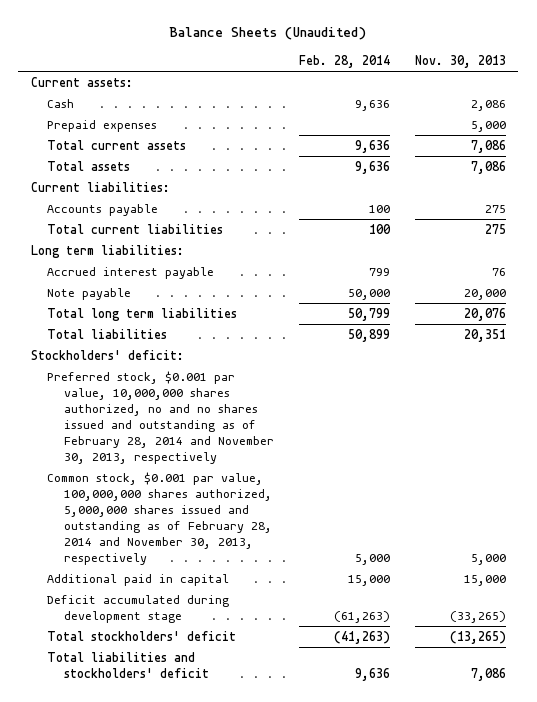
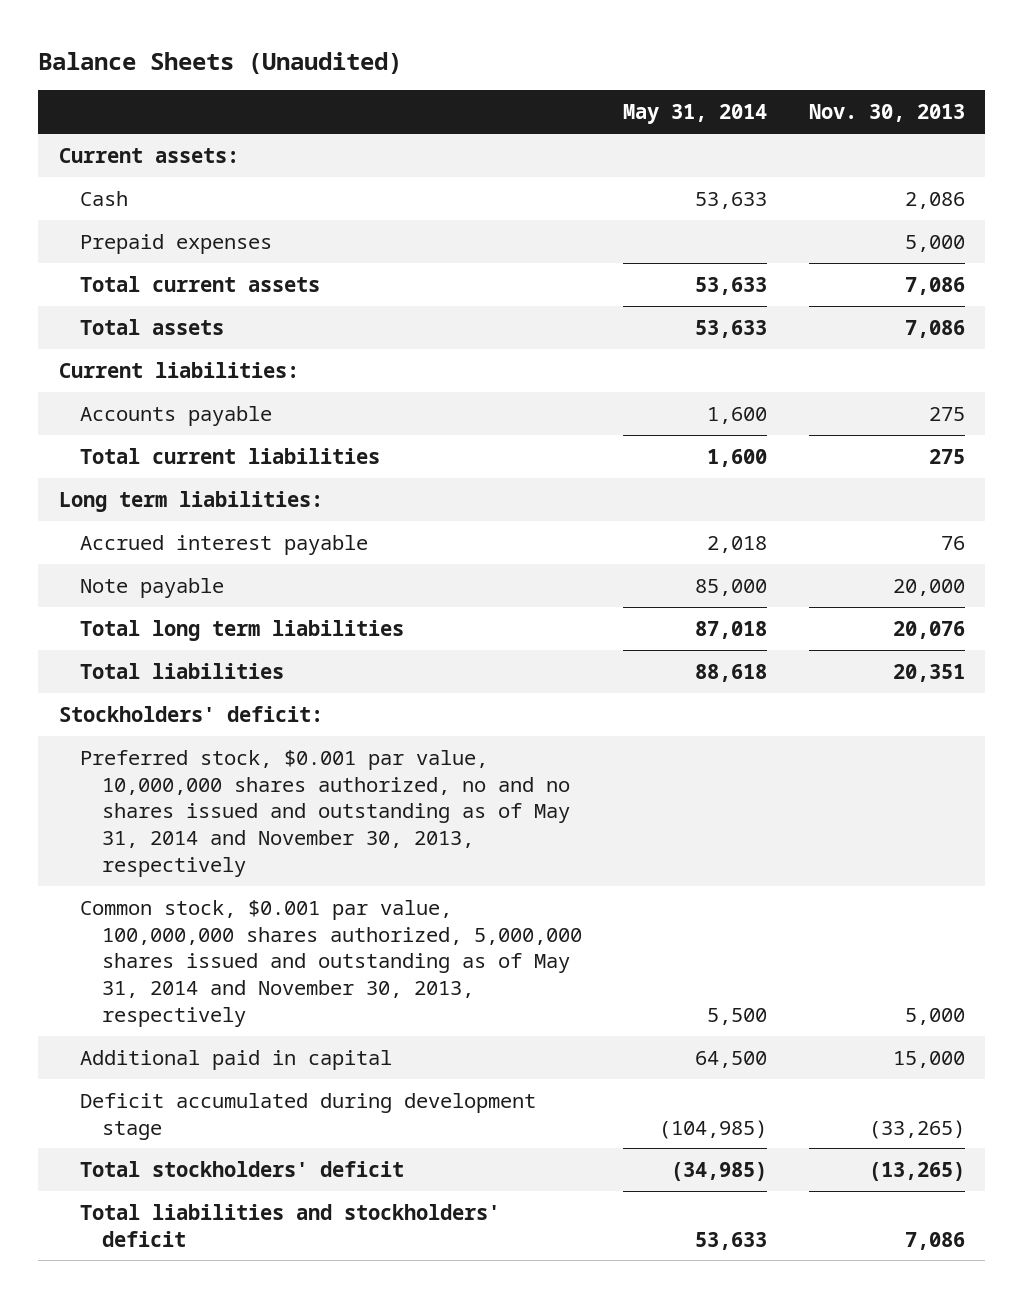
[299,54,391,68] Feb. 28, 2014 -> none
none -> [623,104,768,125] May 31, 2014
[47,370,275,464] Preferred stock, $0.001 par value, 10,000,000 shares authorized, no and no shares issued and outstanding as of February 28, 2014 and November 30, 2013, respectively -> [80,749,570,878] Preferred stock, $0.001 par value, 10,000,000 shares authorized, no and no shares issued and outstanding as of May 31, 2014 and November 30, 2013, respectively
[47,471,273,565] Common stock, $0.001 par value, 100,000,000 shares authorized, 5,000,000 shares issued and outstanding as of February 28, 2014 and November 30, 2013, respectively -> [80,899,582,1028] Common stock, $0.001 par value, 100,000,000 shares authorized, 5,000,000 shares issued and outstanding as of May 31, 2014 and November 30, 2013, respectively

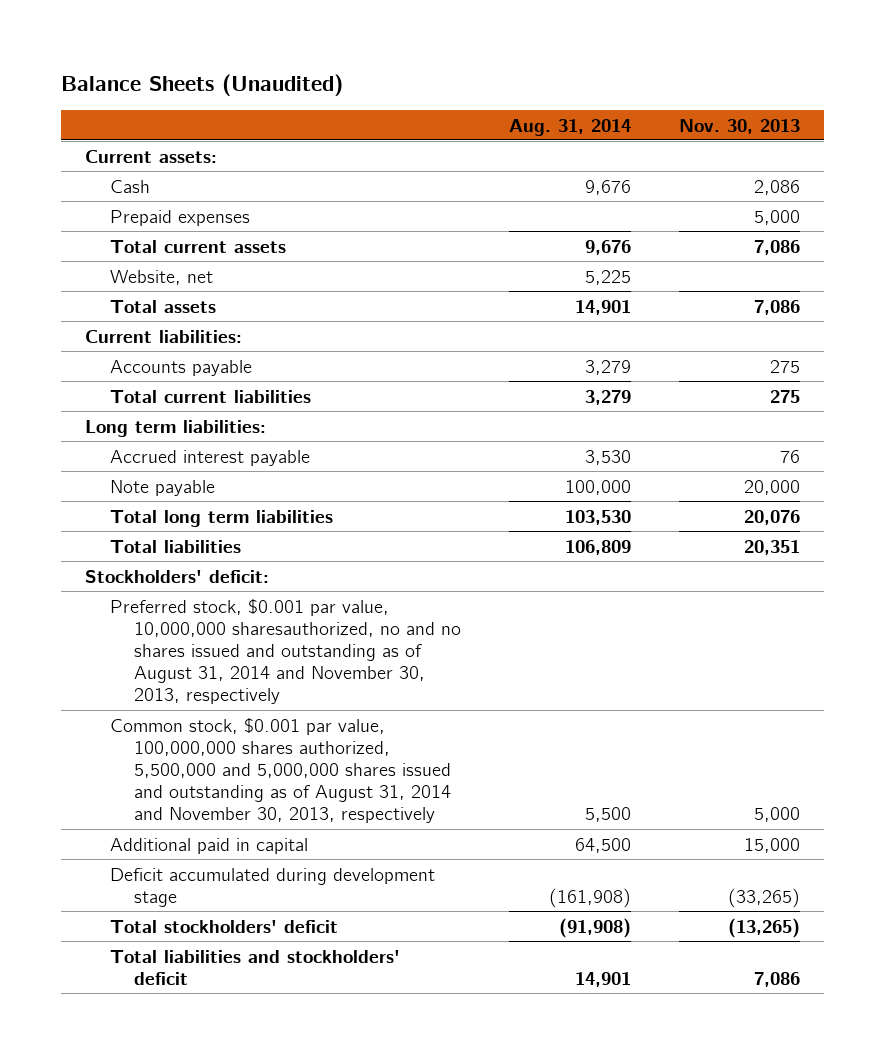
[623,104,768,125] May 31, 2014 -> none
none -> [508,118,631,136] Aug. 31, 2014
none -> [109,269,213,285] Website, net
[80,749,570,878] Preferred stock, $0.001 par value, 10,000,000 shares authorized, no and no shares issued and outstanding as of May 31, 2014 and November 30, 2013, respectively -> [109,598,461,705] Preferred stock, $0.001 par value, 10,000,000 sharesauthorized, no and no shares issued and outstanding as of August 31, 2014 and November 30, 2013, respectively
[80,899,582,1028] Common stock, $0.001 par value, 100,000,000 shares authorized, 5,000,000 shares issued and outstanding as of May 31, 2014 and November 30, 2013, respectively -> [109,717,451,824] Common stock, $0.001 par value, 100,000,000 shares authorized, 5,500,000 and 5,000,000 shares issued and outstanding as of August 31, 2014 and November 30, 2013, respectively

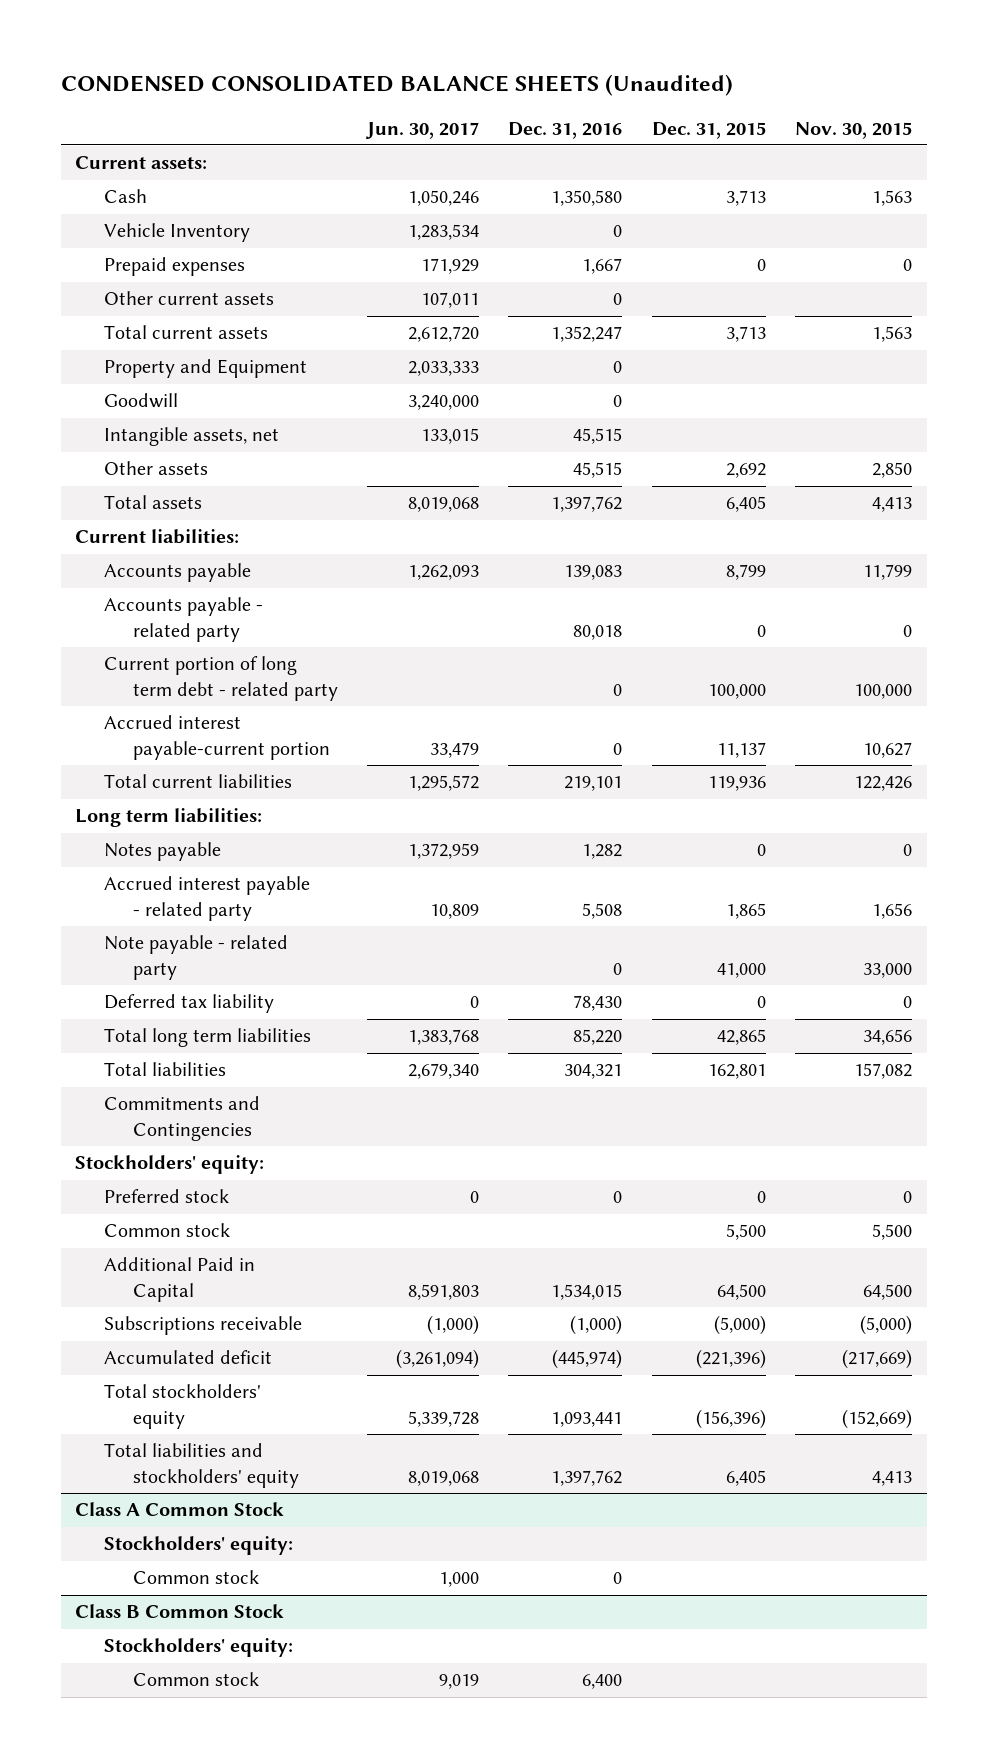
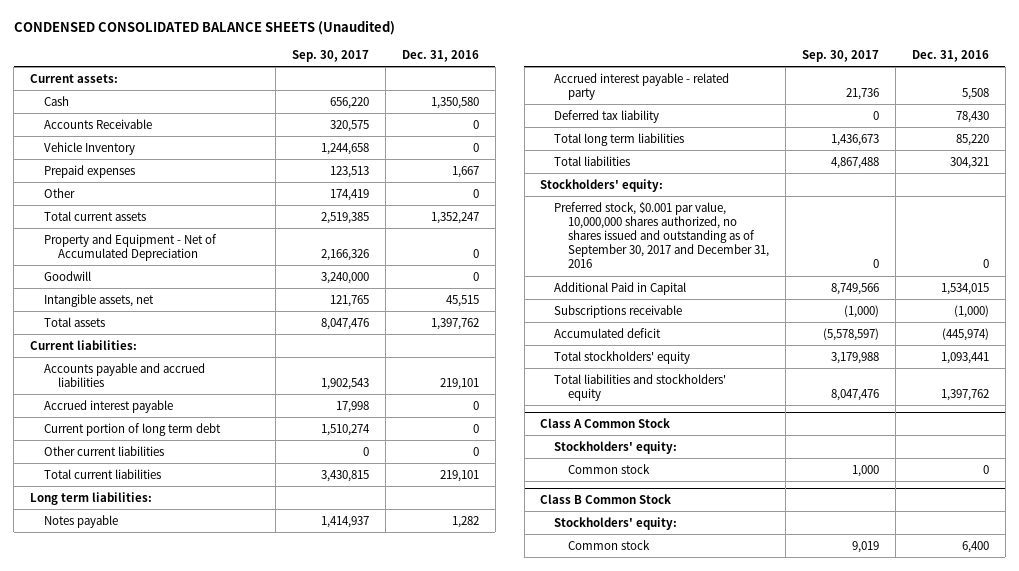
[364,121,479,139] Jun. 30, 2017 -> none
[651,121,766,139] Dec. 31, 2015 -> none
[795,121,913,139] Nov. 30, 2015 -> none
none -> [292,49,370,62] Sep. 30, 2017
none -> [44,118,153,129] Accounts Receivable
[103,291,274,306] Other current assets -> [44,187,76,198] Other
[103,359,307,379] Property and Equipment -> [44,233,218,261] Property and Equipment - Net of Accumulated Depreciation
[103,461,208,476] Other assets -> none
[103,597,263,642] Accounts payable - related party -> none
[103,563,251,583] Accounts payable -> [44,362,206,387] Accounts payable and accrued liabilities
[564,565,623,581] 139,083 -> [439,377,479,390] 219,101
none -> [44,399,174,413] Accrued interest payable
[103,656,338,701] Current portion of long term debt - related party -> [44,422,222,436] Current portion of long term debt
[103,715,330,760] Accrued interest payable-current portion -> [44,445,165,456] Other current liabilities
[103,935,288,980] Note payable - related party -> none
[103,1096,260,1141] Commitments and Contingencies -> none
[103,1223,230,1238] Common stock -> none
[103,1189,229,1204] Preferred stock -> [554,201,770,269] Preferred stock, $0.001 par value, 10,000,000 shares authorized, no shares issued and outstanding as of September 30, 2017 and December 31, 2016

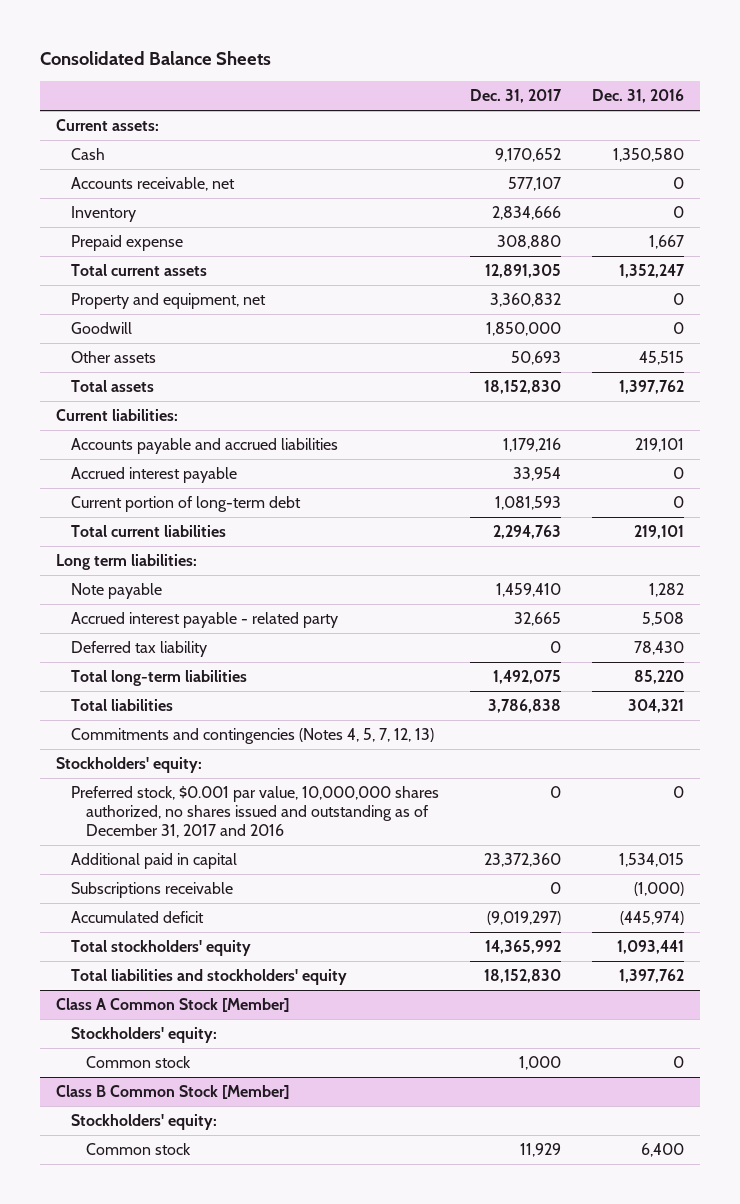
[13,19,395,35] CONDENSED CONSOLIDATED BALANCE SHEETS (Unaudited) -> [40,50,272,65] Consolidated Balance Sheets
[292,49,370,62] Sep. 30, 2017 -> none
none -> [470,89,563,104] Dec. 31, 2017
[44,187,76,198] Other -> none
[44,118,153,129] Accounts Receivable -> [70,177,235,192] Accounts receivable, net
[44,141,136,155] Vehicle Inventory -> [70,206,136,223] Inventory
[44,164,136,178] Prepaid expenses -> [70,235,183,252] Prepaid expense
[44,233,218,261] Property and Equipment - Net of Accumulated Depreciation -> [70,293,266,310] Property and equipment, net
[44,293,155,307] Intangible assets, net -> [70,351,156,364] Other assets
[44,445,165,456] Other current liabilities -> none
[44,422,222,436] Current portion of long term debt -> [70,496,301,513] Current portion of long-term debt
[44,514,119,528] Notes payable -> [70,583,162,600] Note payable
[554,132,685,146] Total long term liabilities -> [70,670,247,687] Total long-term liabilities
none -> [70,728,434,745] Commitments and contingencies (Notes 4, 5, 7, 12, 13)
[554,201,770,269] Preferred stock, $0.001 par value, 10,000,000 shares authorized, no shares issued and outstanding as of September 30, 2017 and December 31, 2016 -> [70,786,439,839] Preferred stock, $0.001 par value, 10,000,000 shares authorized, no shares issued and outstanding as of December 31, 2017 and 2016
[554,281,687,295] Additional Paid in Capital -> [70,853,237,870] Additional paid in capital
[540,417,671,428] Class A Common Stock -> [55,998,289,1013] Class A Common Stock [Member]
[540,493,672,504] Class B Common Stock -> [55,1085,289,1100] Class B Common Stock [Member]

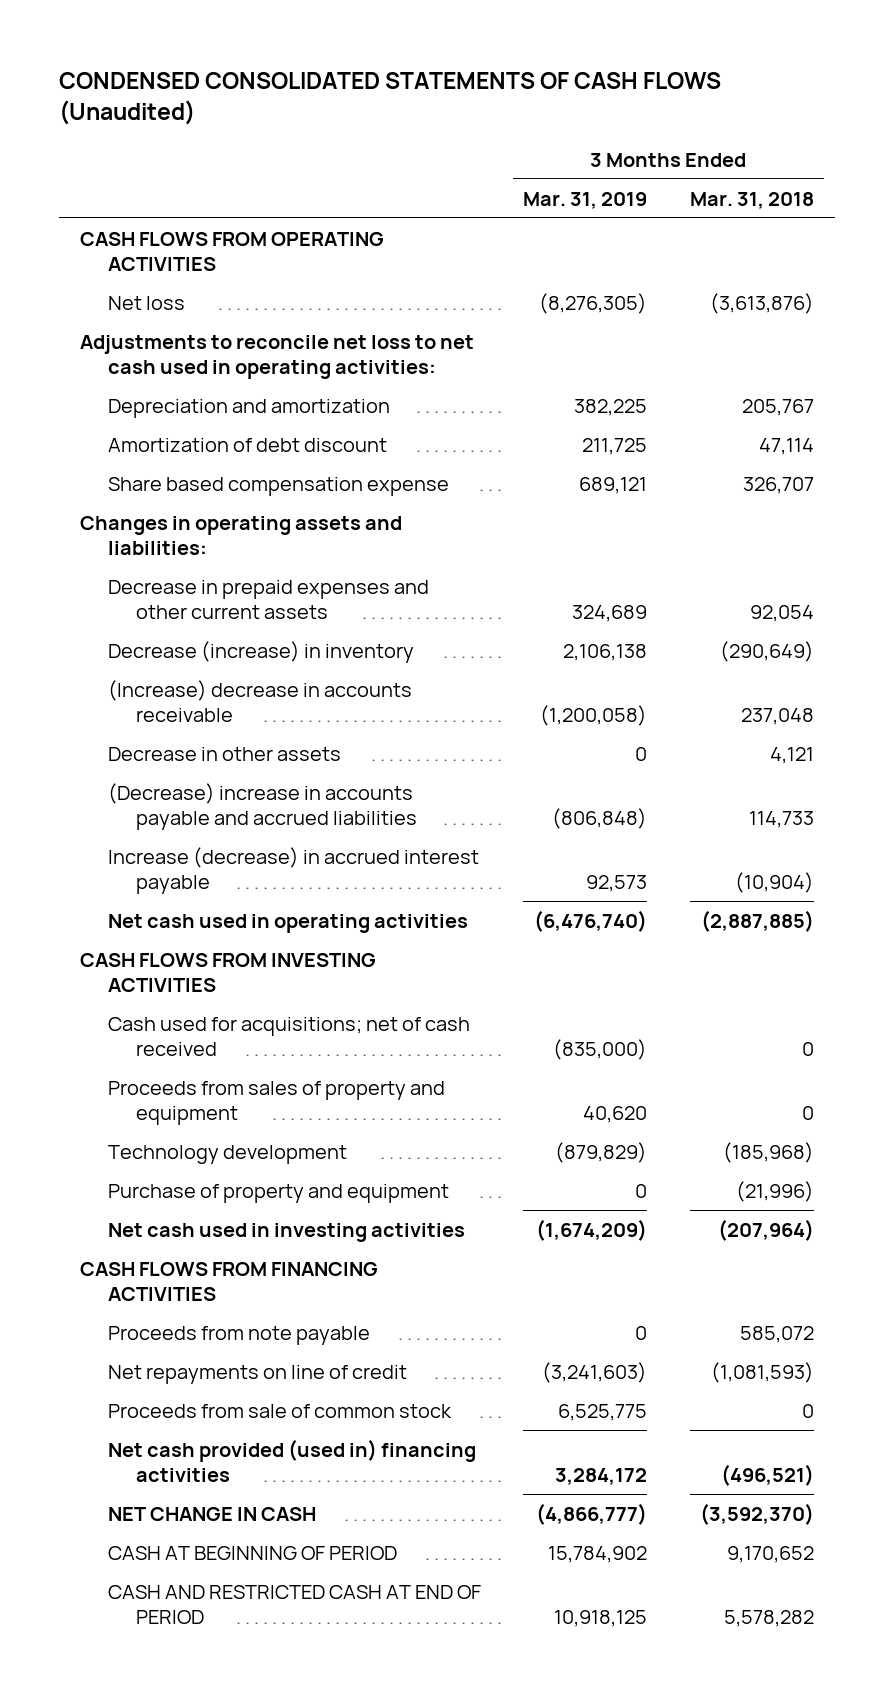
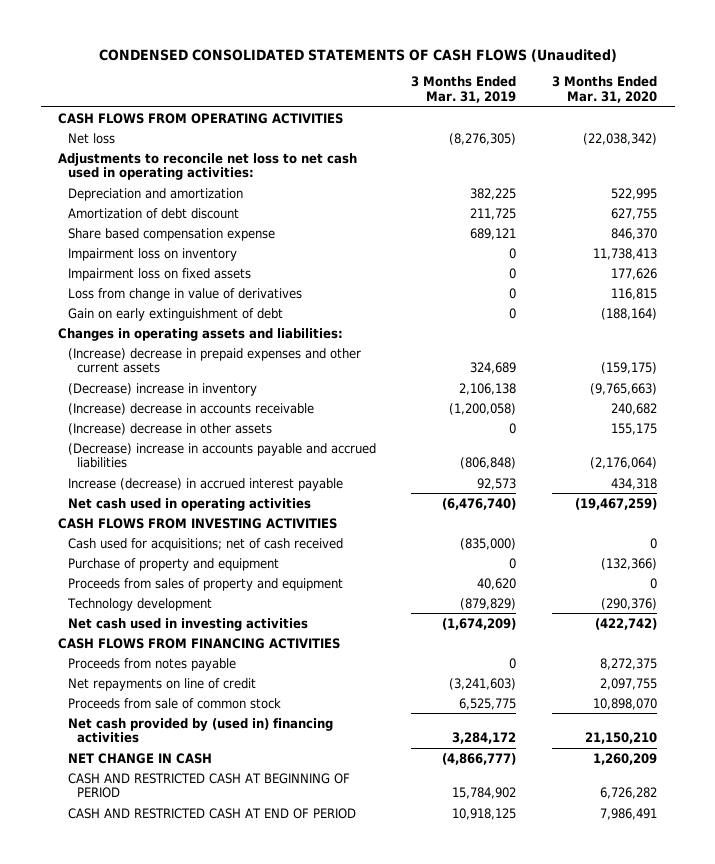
[689,191,814,209] Mar. 31, 2018 -> none
none -> [552,76,658,104] 3 Months Ended Mar. 31, 2020
none -> [67,247,237,261] Impairment loss on inventory
none -> [67,267,251,281] Impairment loss on fixed assets
none -> [67,287,302,301] Loss from change in value of derivatives
none -> [67,307,283,321] Gain on early extinguishment of debt
[108,579,430,620] Decrease in prepaid expenses and other current assets -> [67,347,361,374] (Increase) decrease in prepaid expenses and other current assets
[108,640,415,663] Decrease (increase) in inventory -> [67,382,257,396] (Decrease) increase in inventory
[108,746,342,761] Decrease in other assets -> [67,422,272,435] (Increase) decrease in other assets
[108,1183,450,1203] Purchase of property and equipment -> [67,557,279,571] Purchase of property and equipment
[108,1325,371,1345] Proceeds from note payable -> [67,657,236,671] Proceeds from notes payable
[108,1438,477,1483] Net cash provided (used in) financing activities -> [67,717,333,744] Net cash provided by (used in) financing activities
[108,1545,398,1560] CASH AT BEGINNING OF PERIOD -> [67,772,350,799] CASH AND RESTRICTED CASH AT BEGINNING OF PERIOD

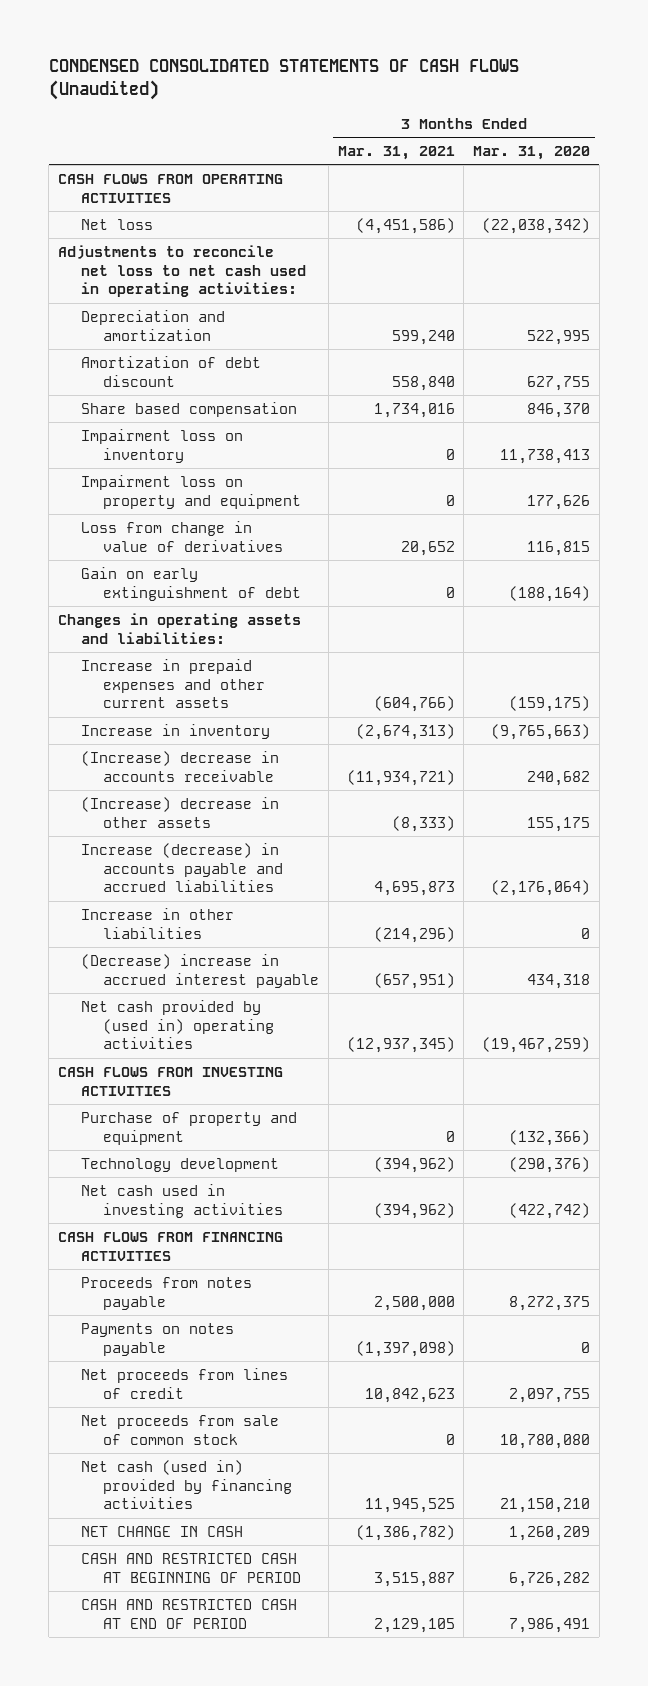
[411,76,517,104] 3 Months Ended Mar. 31, 2019 -> none
none -> [337,146,455,161] Mar. 31, 2021
[67,227,275,241] Share based compensation expense -> [80,401,297,417] Share based compensation
[67,267,251,281] Impairment loss on fixed assets -> [80,474,302,509] Impairment loss on property and equipment
[67,347,361,374] (Increase) decrease in prepaid expenses and other current assets -> [80,658,266,709] Increase in prepaid expenses and other current assets
[67,382,257,396] (Decrease) increase in inventory -> [80,723,270,739] Increase in inventory
[67,442,376,469] (Decrease) increase in accounts payable and accrued liabilities -> [80,842,284,893] Increase (decrease) in accounts payable and accrued liabilities
none -> [80,907,234,939] Increase in other liabilities
[67,477,343,491] Increase (decrease) in accrued interest payable -> [80,953,320,988] (Decrease) increase in accrued interest payable
[67,497,311,511] Net cash used in operating activities -> [80,999,275,1050] Net cash provided by (used in) operating activities
[67,537,343,551] Cash used for acquisitions; net of cash received -> none
[67,577,343,591] Proceeds from sales of property and equipment -> none
none -> [80,1322,234,1356] Payments on notes payable
[67,677,256,691] Net repayments on line of credit -> [80,1367,288,1399] Net proceeds from lines of credit
[67,697,281,709] Proceeds from sale of common stock -> [80,1414,279,1445] Net proceeds from sale of common stock
[593,697,658,710] 10,898,070 -> [500,1433,591,1449] 10,780,080
[67,717,333,744] Net cash provided by (used in) financing activities -> [80,1459,293,1510] Net cash (used in) provided by financing activities

